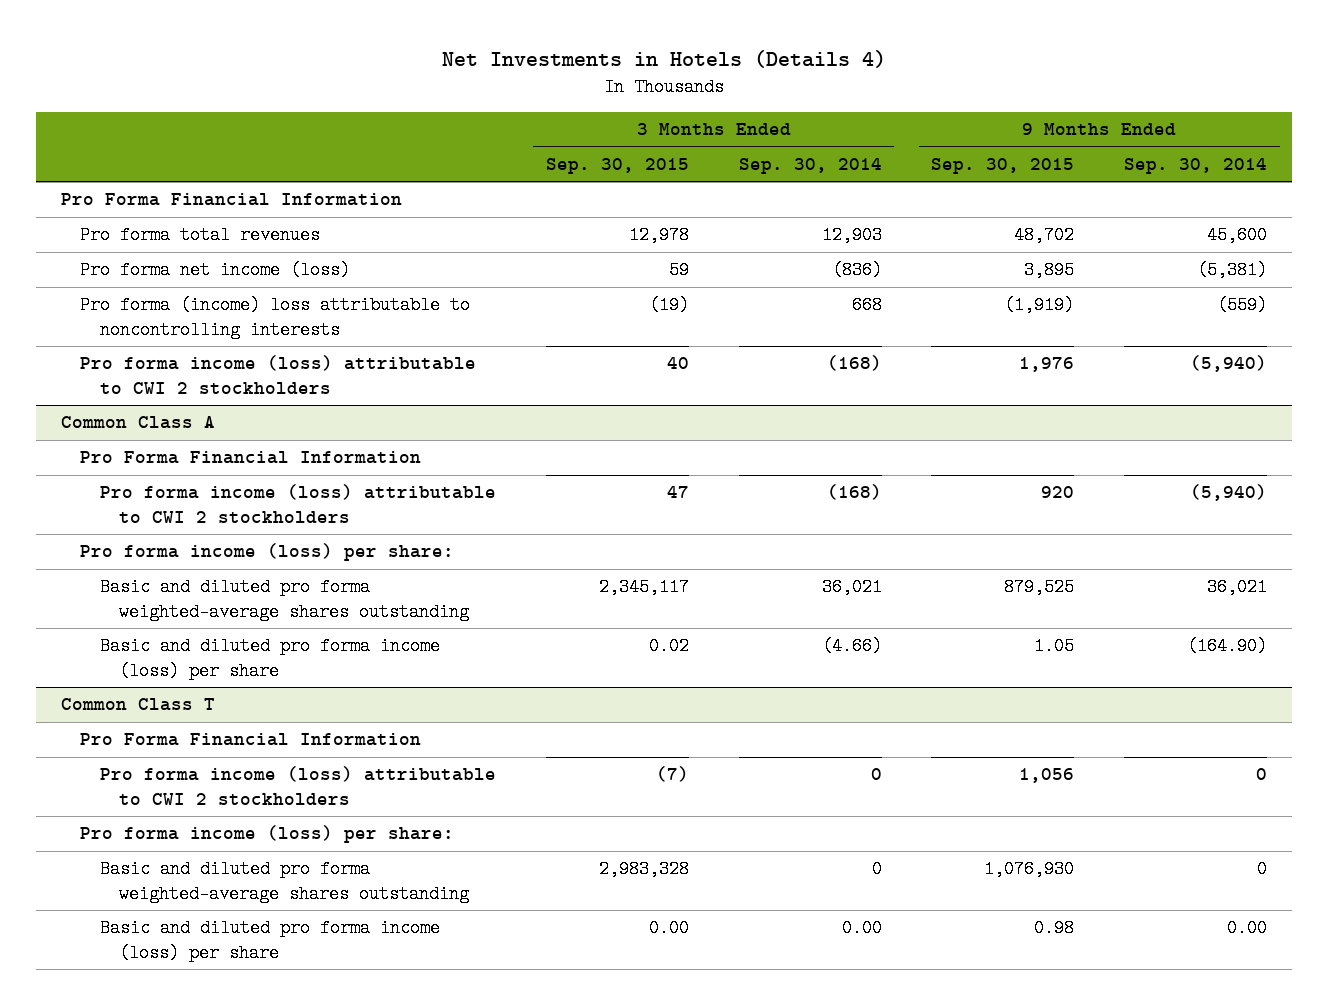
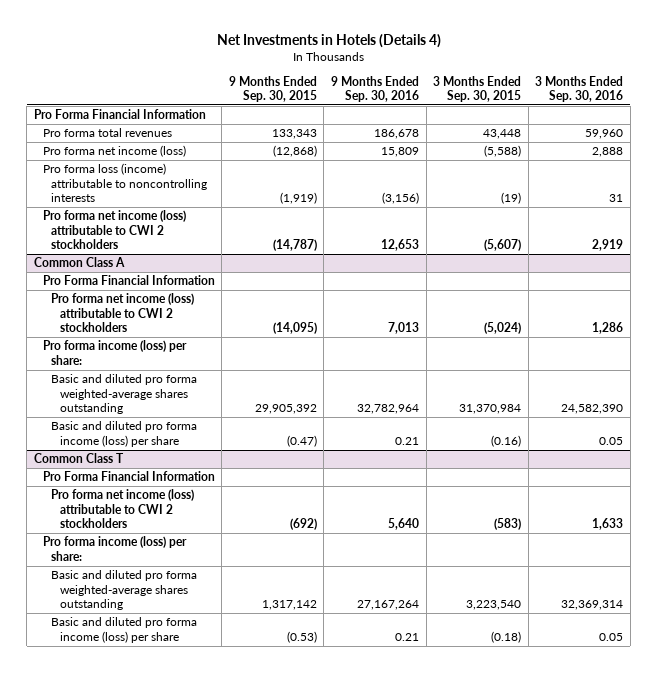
[738,157,882,174] Sep. 30, 2014 -> none
[1124,157,1268,174] Sep. 30, 2014 -> none
none -> [330,75,419,102] 9 Months Ended Sep. 30, 2016
none -> [535,75,624,102] 3 Months Ended Sep. 30, 2016
[628,226,689,245] 12,978 -> [483,129,522,140] 43,448
[1014,226,1075,245] 48,702 -> [271,129,317,140] 133,343
[668,261,689,280] 59 -> [484,145,522,158] (5,588)
[1024,261,1075,280] 3,895 -> [272,145,317,158] (12,868)
[80,296,471,339] Pro forma (income) loss attributable to noncontrolling interests -> [42,163,208,202] Pro forma loss (income) attributable to noncontrolling interests
[80,355,477,394] Pro forma income (loss) attributable to CWI 2 stockholders -> [42,210,186,249] Pro forma net income (loss) attributable to CWI 2 stockholders
[666,357,689,370] 40 -> [484,238,522,251] (5,607)
[1019,357,1075,373] 1,976 -> [272,238,317,251] (14,787)
[99,484,496,523] Pro forma income (loss) attributable to CWI 2 stockholders -> [51,293,195,332] Pro forma net income (loss) attributable to CWI 2 stockholders
[666,486,689,499] 47 -> [484,321,522,334] (5,024)
[1041,486,1075,499] 920 -> [272,321,317,334] (14,095)
[598,578,689,597] 2,345,117 -> [459,403,522,414] 31,370,984
[1004,578,1075,597] 879,525 -> [254,403,317,414] 29,905,392
[648,637,689,656] 0.02 -> [491,434,522,447] (0.16)
[1034,637,1075,656] 1.05 -> [286,434,317,447] (0.47)
[99,766,496,805] Pro forma income (loss) attributable to CWI 2 stockholders -> [51,489,195,528] Pro forma net income (loss) attributable to CWI 2 stockholders
[655,766,689,783] (7) -> [494,517,522,530] (583)
[1019,768,1075,784] 1,056 -> [289,517,317,530] (692)
[598,860,689,879] 2,983,328 -> [466,599,522,610] 3,223,540
[984,860,1075,879] 1,076,930 -> [261,599,317,610] 1,317,142
[648,919,689,938] 0.00 -> [491,630,522,643] (0.18)
[1034,919,1075,938] 0.98 -> [286,630,317,643] (0.53)

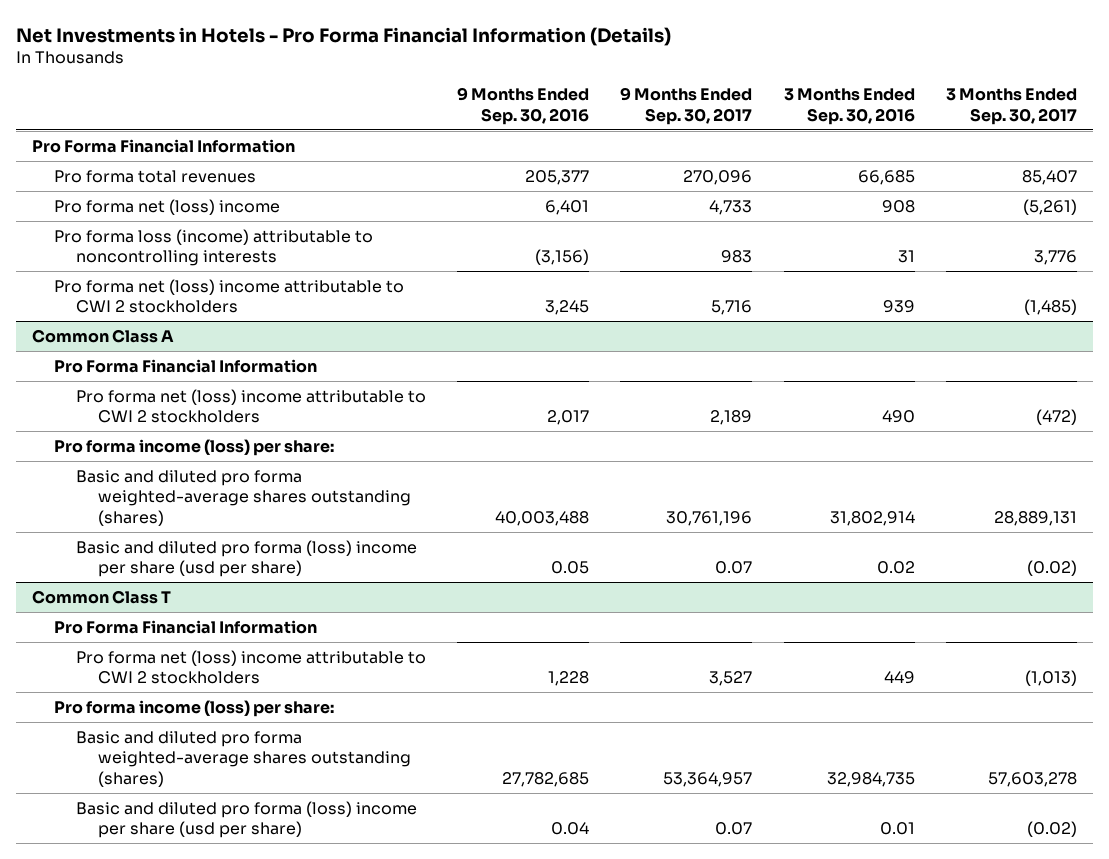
[216,33,441,48] Net Investments in Hotels (Details 4) -> [16,26,672,46] Net Investments in Hotels - Pro Forma Financial Information (Details)
[228,75,317,102] 9 Months Ended Sep. 30, 2015 -> none
[433,75,522,102] 3 Months Ended Sep. 30, 2015 -> none
none -> [620,87,753,125] 9 Months Ended Sep. 30, 2017
none -> [946,88,1078,125] 3 Months Ended Sep. 30, 2017
[373,129,419,140] 186,678 -> [525,169,590,185] 205,377
[585,129,624,140] 59,960 -> [857,169,915,185] 66,685
[42,145,186,158] Pro forma net income (loss) -> [53,198,280,215] Pro forma net (loss) income
[380,147,419,158] 15,809 -> [545,199,590,215] 6,401
[592,147,624,158] 2,888 -> [881,199,915,213] 908
[42,210,186,249] Pro forma net income (loss) attributable to CWI 2 stockholders -> [53,278,404,314] Pro forma net (loss) income attributable to CWI 2 stockholders
[380,238,419,251] 12,653 -> [545,300,590,316] 3,245
[592,238,624,251] 2,919 -> [882,300,915,314] 939
[51,293,195,332] Pro forma net income (loss) attributable to CWI 2 stockholders -> [75,388,426,424] Pro forma net (loss) income attributable to CWI 2 stockholders
[387,321,419,334] 7,013 -> [547,410,590,426] 2,017
[592,321,624,334] 1,286 -> [881,410,915,424] 490
[51,374,198,414] Basic and diluted pro forma weighted-average shares outstanding -> [75,469,411,526] Basic and diluted pro forma weighted-average shares outstanding (shares)
[356,403,419,414] 32,782,964 -> [495,510,590,526] 40,003,488
[561,403,624,414] 24,582,390 -> [829,510,915,526] 31,802,914
[51,421,198,447] Basic and diluted pro forma income (loss) per share -> [75,539,417,578] Basic and diluted pro forma (loss) income per share (usd per share)
[394,436,419,445] 0.21 -> [551,561,590,575] 0.05
[599,436,624,445] 0.05 -> [876,561,915,575] 0.02
[51,489,195,528] Pro forma net income (loss) attributable to CWI 2 stockholders -> [75,649,426,685] Pro forma net (loss) income attributable to CWI 2 stockholders
[387,517,419,530] 5,640 -> [548,671,590,687] 1,228
[592,517,624,530] 1,633 -> [883,671,915,685] 449
[51,570,198,610] Basic and diluted pro forma weighted-average shares outstanding -> [75,730,411,787] Basic and diluted pro forma weighted-average shares outstanding (shares)
[356,599,419,610] 27,167,264 -> [502,771,590,787] 27,782,685
[561,599,624,610] 32,369,314 -> [826,771,915,787] 32,984,735
[51,617,198,643] Basic and diluted pro forma income (loss) per share -> [75,800,417,839] Basic and diluted pro forma (loss) income per share (usd per share)
[394,632,419,641] 0.21 -> [551,822,590,836] 0.04
[599,632,624,641] 0.05 -> [879,822,915,836] 0.01

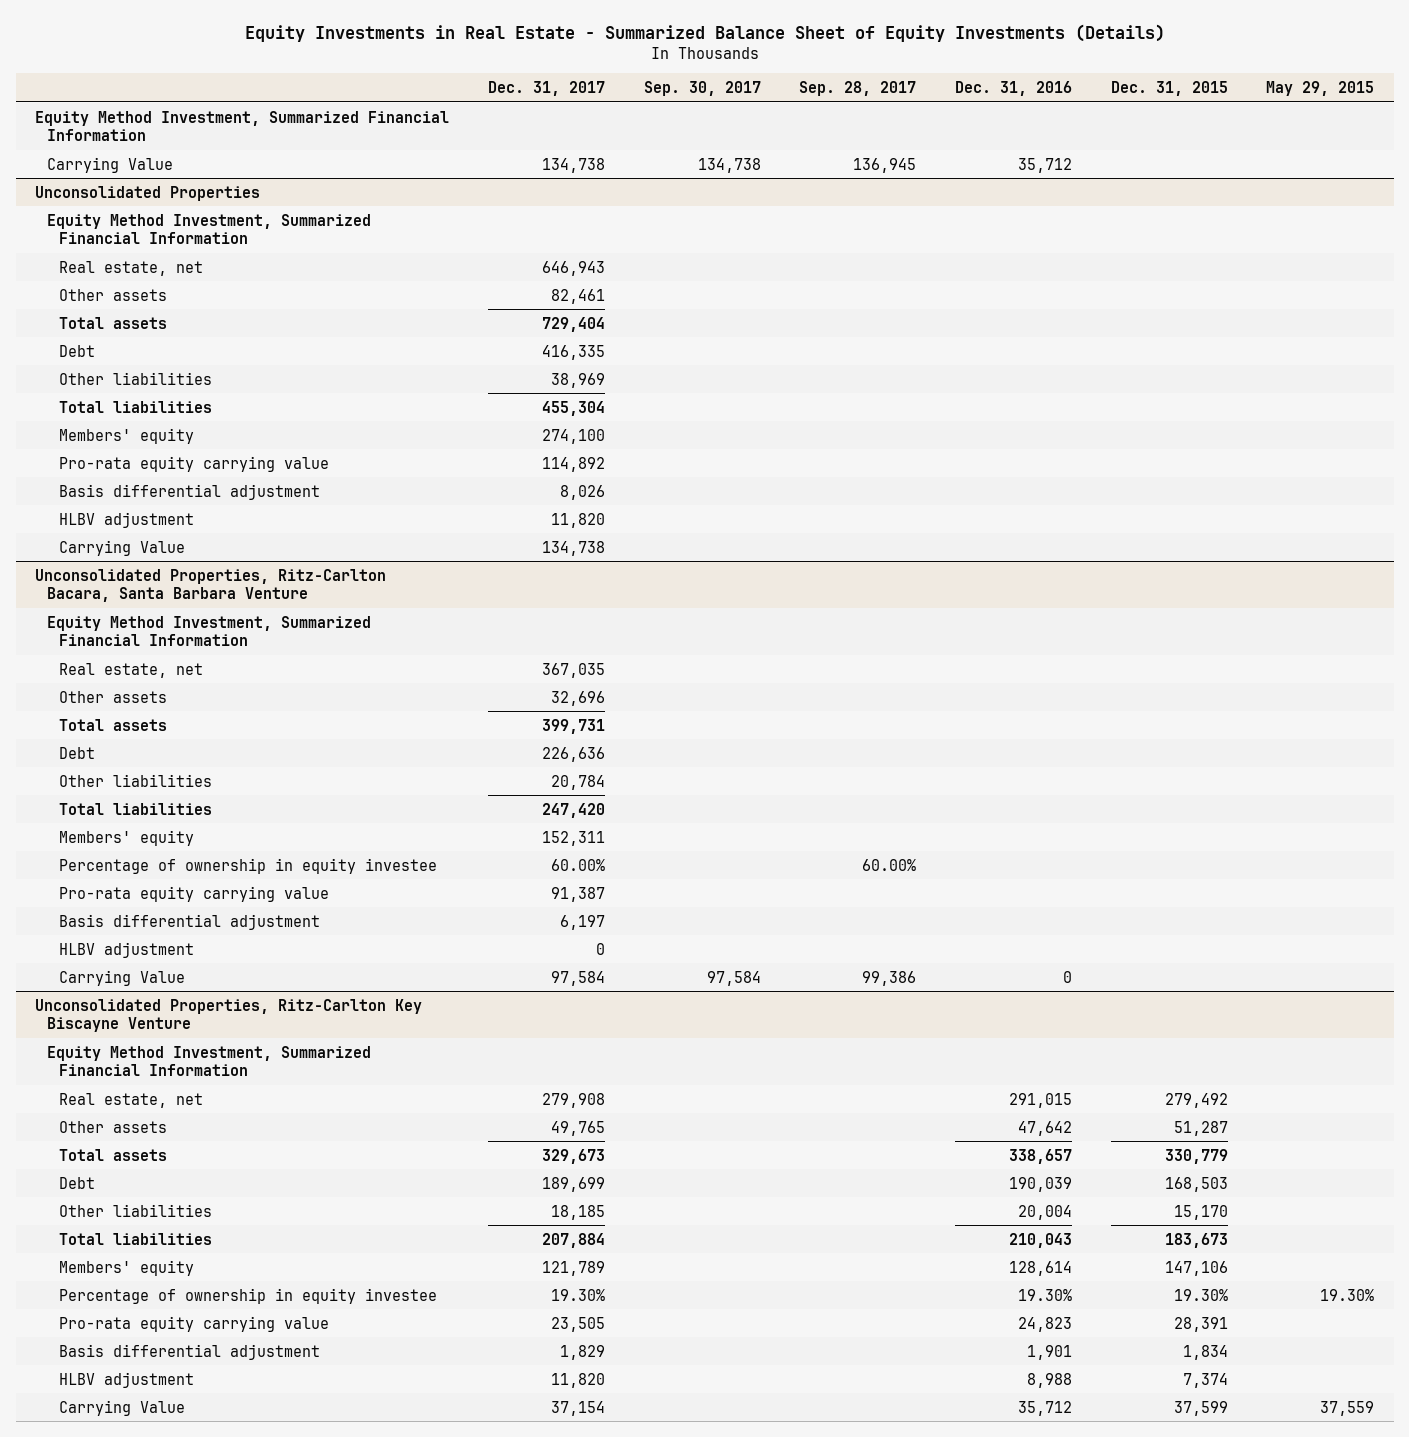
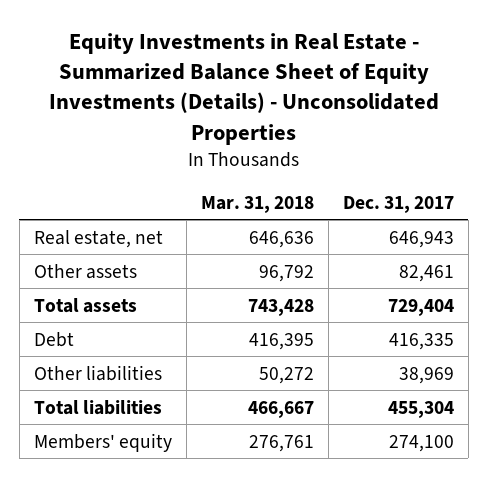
[244,23,1165,42] Equity Investments in Real Estate - Summarized Balance Sheet of Equity Investments (Details) -> [48,33,439,145] Equity Investments in Real Estate - Summarized Balance Sheet of Equity Investments (Details) - Unconsolidated Properties
[643,80,761,96] Sep. 30, 2017 -> none
[799,80,917,96] Sep. 28, 2017 -> none
[954,80,1072,96] Dec. 31, 2016 -> none
[1110,80,1228,96] Dec. 31, 2015 -> none
[1266,80,1375,96] May 29, 2015 -> none
none -> [200,195,314,213] Mar. 31, 2018
[35,110,450,142] Equity Method Investment, Summarized Financial Information -> none
[46,156,173,173] Carrying Value -> none
[35,185,261,201] Unconsolidated Properties -> none
[46,213,371,245] Equity Method Investment, Summarized Financial Information -> none
[58,455,329,472] Pro-rata equity carrying value -> none
[58,483,320,500] Basis differential adjustment -> none
[58,511,194,528] HLBV adjustment -> none
[58,539,185,556] Carrying Value -> none
[35,568,387,603] Unconsolidated Properties, Ritz-Carlton Bacara, Santa Barbara Venture -> none
[46,615,371,647] Equity Method Investment, Summarized Financial Information -> none
[58,662,203,678] Real estate, net -> none
[58,690,167,703] Other assets -> none
[58,718,167,731] Total assets -> none
[58,746,95,759] Debt -> none
[58,773,212,787] Other liabilities -> none
[58,802,212,815] Total liabilities -> none
[58,829,194,846] Members' equity -> none
[58,857,437,874] Percentage of ownership in equity investee -> none
[58,885,329,902] Pro-rata equity carrying value -> none
[58,913,320,930] Basis differential adjustment -> none
[58,941,194,958] HLBV adjustment -> none
[58,969,185,986] Carrying Value -> none
[35,998,423,1033] Unconsolidated Properties, Ritz-Carlton Key Biscayne Venture -> none
[46,1045,371,1077] Equity Method Investment, Summarized Financial Information -> none
[58,1092,203,1108] Real estate, net -> none
[58,1120,167,1133] Other assets -> none
[58,1148,167,1161] Total assets -> none
[58,1176,95,1189] Debt -> none
[58,1203,212,1217] Other liabilities -> none
[58,1232,212,1245] Total liabilities -> none
[58,1259,194,1276] Members' equity -> none
[58,1287,437,1304] Percentage of ownership in equity investee -> none
[58,1315,329,1332] Pro-rata equity carrying value -> none
[58,1343,320,1360] Basis differential adjustment -> none
[58,1371,194,1388] HLBV adjustment -> none
[58,1399,185,1416] Carrying Value -> none

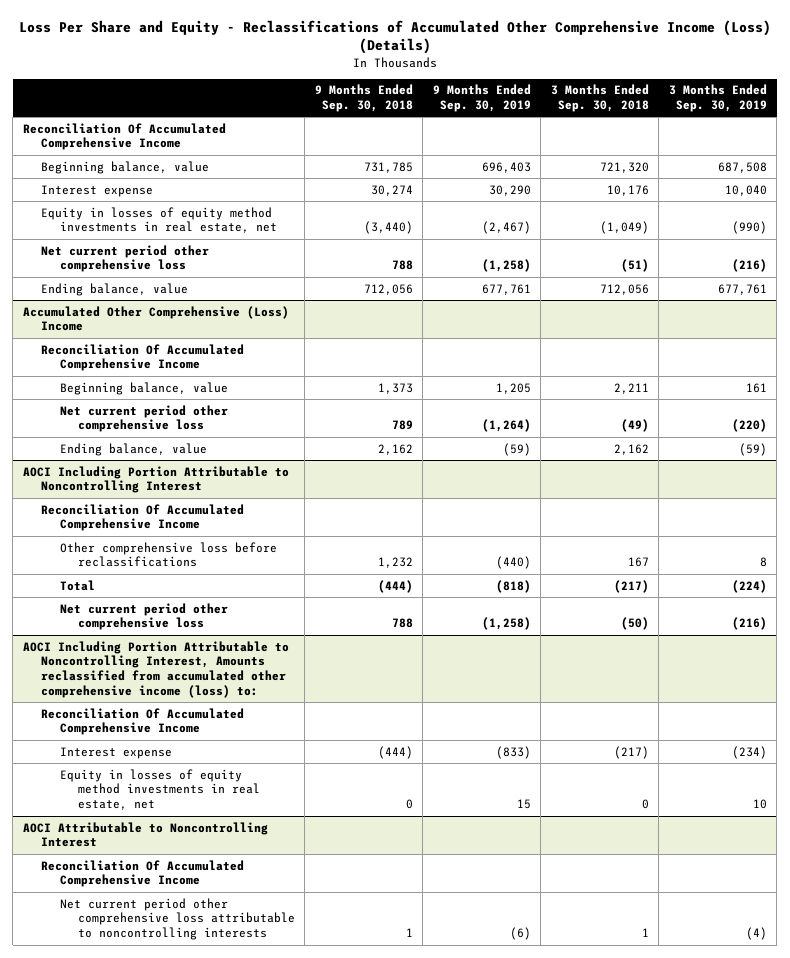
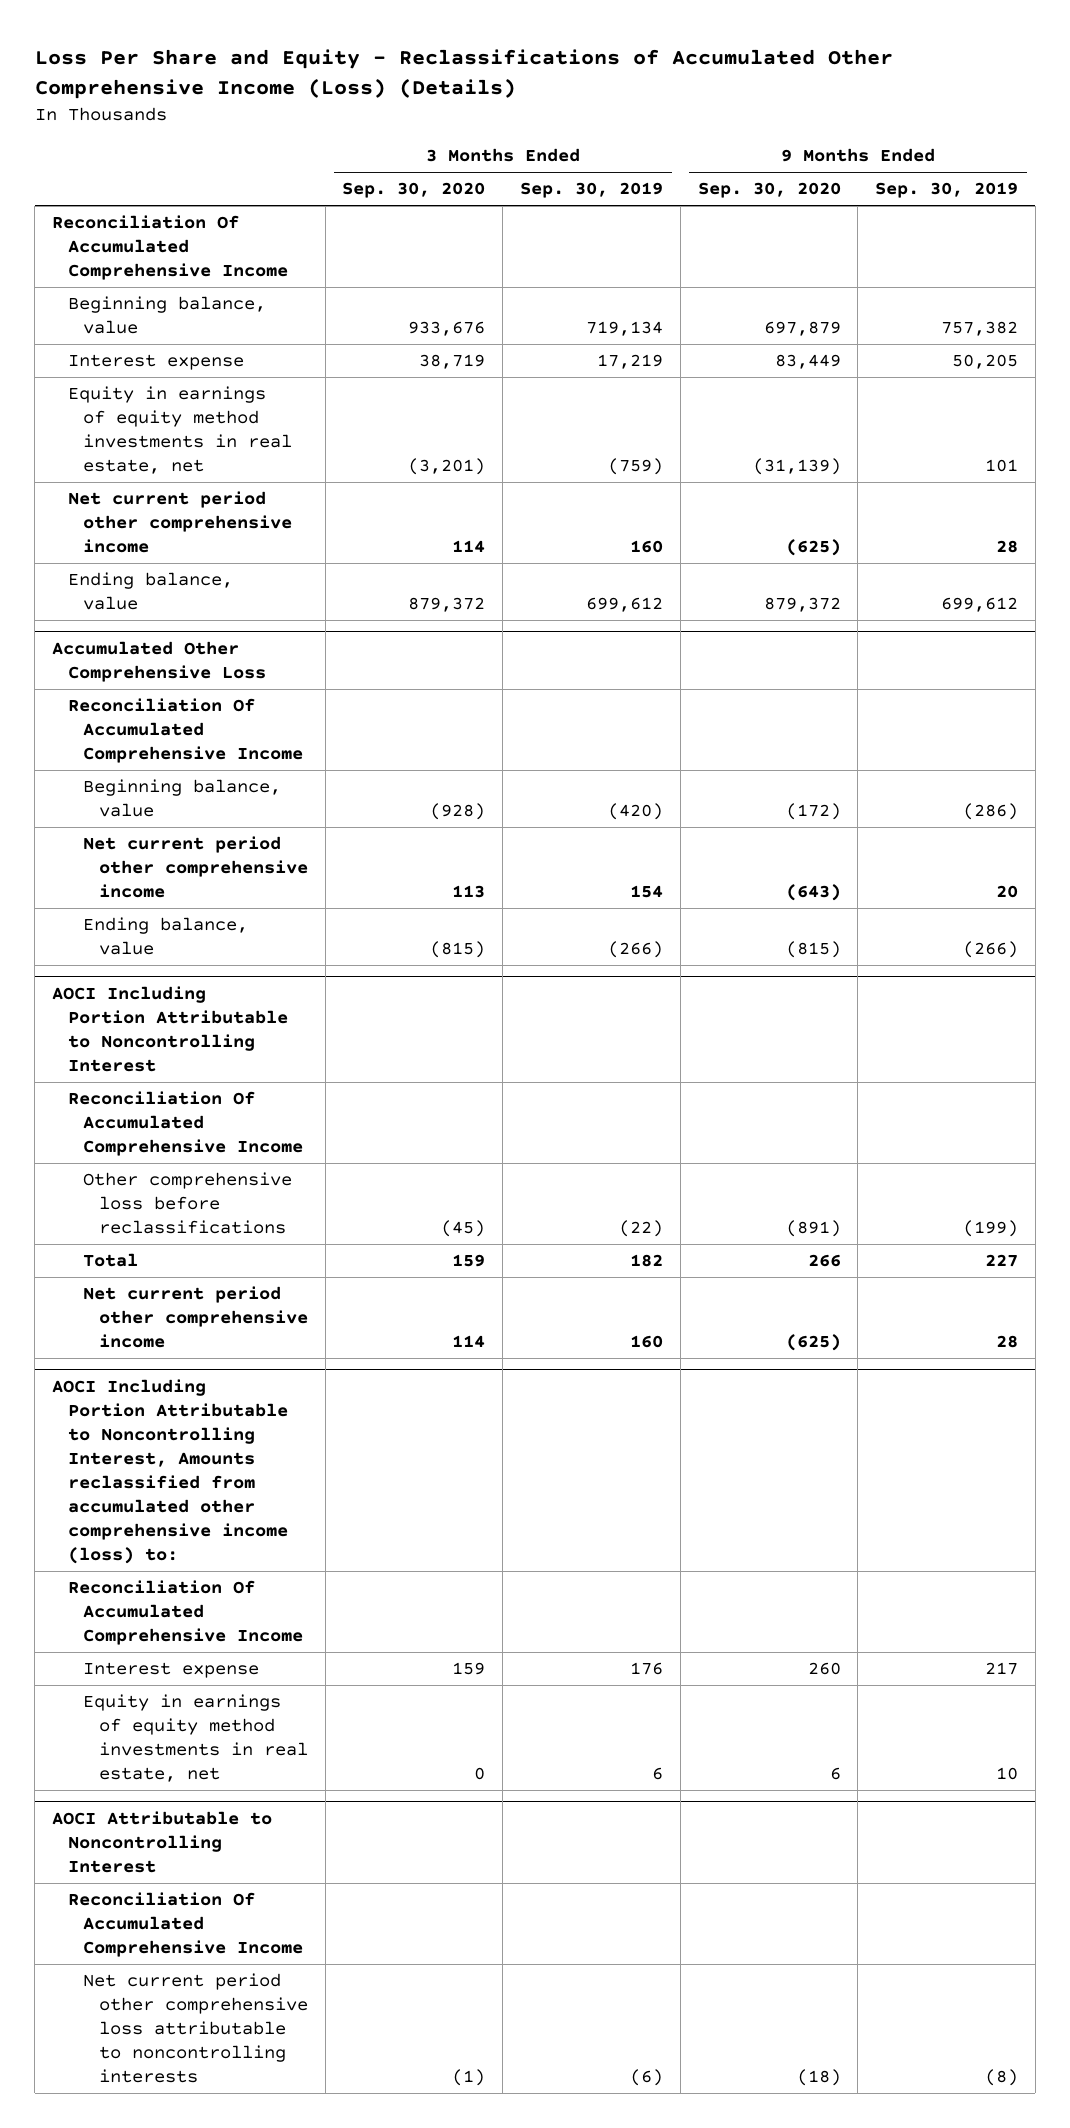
[314,84,413,113] 9 Months Ended Sep. 30, 2018 -> none
[550,84,649,113] 3 Months Ended Sep. 30, 2018 -> none
none -> [342,182,486,199] Sep. 30, 2020
none -> [697,182,841,199] Sep. 30, 2020
[481,161,531,173] 696,403 -> [941,321,1019,337] 757,382
[717,161,767,173] 687,508 -> [586,321,664,337] 719,134
[488,184,531,196] 30,290 -> [952,354,1019,370] 50,205
[724,184,767,196] 10,040 -> [597,354,664,370] 17,219
[41,206,277,234] Equity in losses of equity method investments in real estate, net -> [67,386,293,475] Equity in earnings of equity method investments in real estate, net
[481,221,531,235] (2,467) -> [985,459,1019,473] 101
[731,221,767,235] (990) -> [608,458,664,476] (759)
[41,244,210,273] Net current period other comprehensive loss -> [67,491,293,554] Net current period other comprehensive income
[481,259,531,273] (1,258) -> [996,540,1019,554] 28
[731,259,767,273] (216) -> [630,540,664,554] 160
[481,283,531,295] 677,761 -> [941,597,1019,613] 699,612
[717,283,767,295] 677,761 -> [586,597,664,613] 699,612
[22,305,289,332] Accumulated Other Comprehensive (Loss) Income -> [52,641,266,683] Accumulated Other Comprehensive Loss
[495,382,531,394] 1,205 -> [963,803,1019,821] (286)
[745,382,767,393] 161 -> [608,803,664,821] (420)
[59,404,228,433] Net current period other comprehensive loss -> [83,836,308,899] Net current period other comprehensive income
[481,419,531,433] (1,264) -> [996,885,1019,899] 20
[731,419,767,433] (220) -> [630,885,664,899] 154
[502,442,531,456] (59) -> [963,941,1019,959] (266)
[738,442,767,456] (59) -> [608,941,664,959] (266)
[495,556,531,570] (440) -> [963,1220,1019,1238] (199)
[759,557,767,568] 8 -> [619,1220,664,1238] (22)
[495,579,531,593] (818) -> [985,1254,1019,1268] 227
[731,579,767,593] (224) -> [630,1254,664,1268] 182
[59,602,228,631] Net current period other comprehensive loss -> [83,1286,308,1349] Net current period other comprehensive income
[481,617,531,631] (1,258) -> [996,1335,1019,1349] 28
[731,617,767,631] (216) -> [630,1335,664,1349] 160
[495,745,531,759] (833) -> [985,1662,1019,1676] 217
[731,745,767,759] (234) -> [630,1662,664,1676] 176
[59,768,260,811] Equity in losses of equity method investments in real estate, net -> [83,1694,308,1783] Equity in earnings of equity method investments in real estate, net
[516,799,531,810] 15 -> [996,1767,1019,1781] 10
[752,799,767,810] 10 -> [652,1767,664,1781] 6
[509,927,531,941] (6) -> [985,2069,1019,2087] (8)
[745,927,767,941] (4) -> [630,2069,664,2087] (6)

